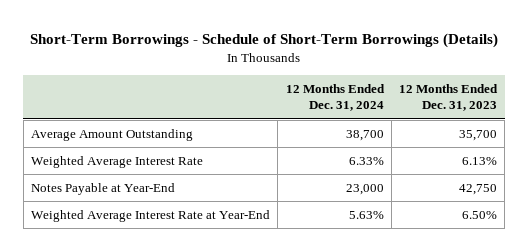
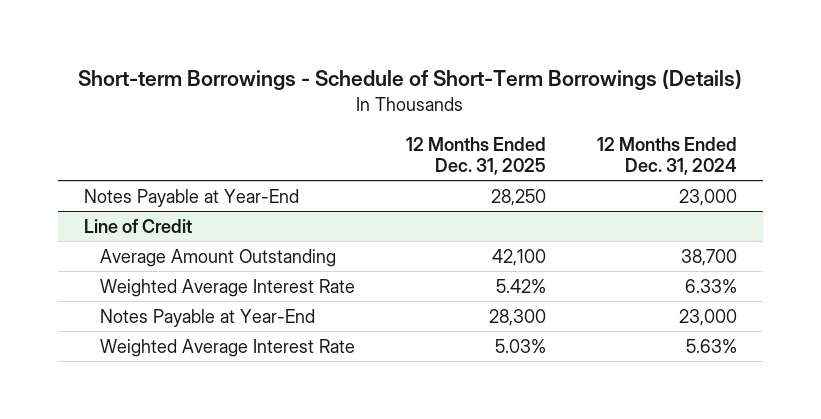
[30,32,499,48] Short-Term Borrowings - Schedule of Short-Term Borrowings (Details) -> [78,69,743,91] Short-term Borrowings - Schedule of Short-Term Borrowings (Details)
[399,83,499,112] 12 Months Ended Dec. 31, 2023 -> none
none -> [406,136,547,175] 12 Months Ended Dec. 31, 2025
none -> [83,188,299,207] Notes Payable at Year-End
none -> [83,218,192,233] Line of Credit
[31,209,271,222] Weighted Average Interest Rate at Year-End -> [100,338,356,357] Weighted Average Interest Rate

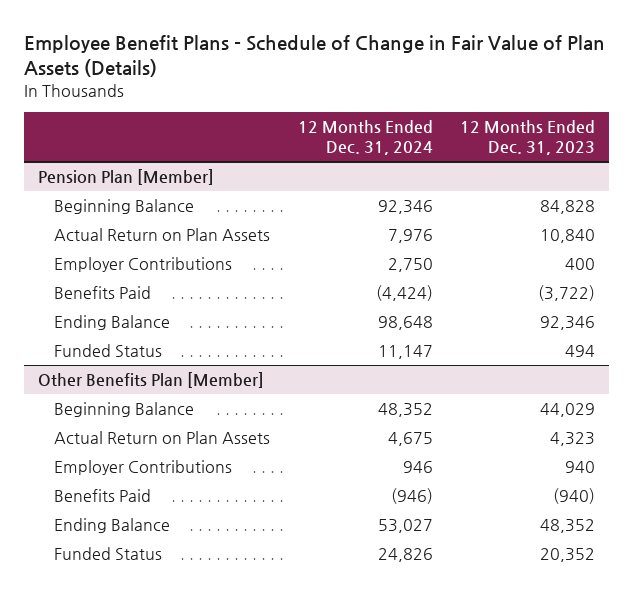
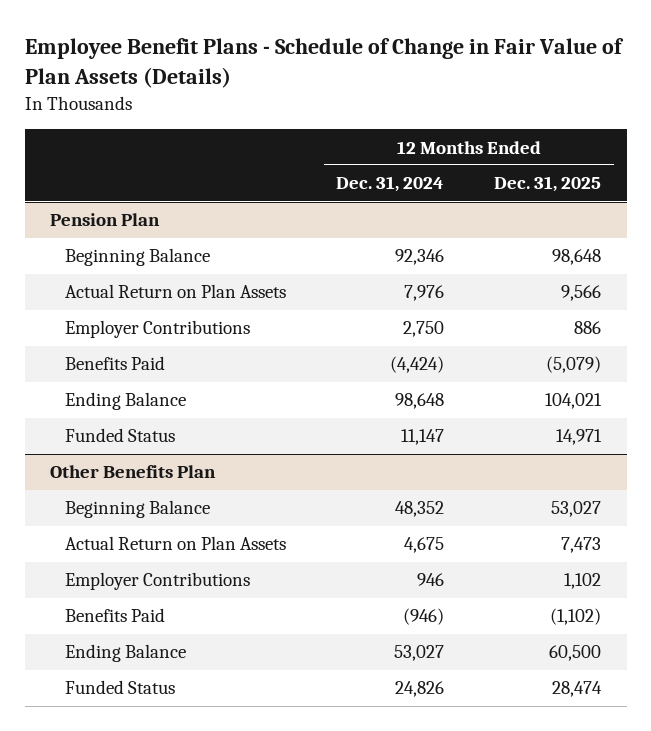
[460,120,596,156] 12 Months Ended Dec. 31, 2023 -> none
none -> [494,176,602,193] Dec. 31, 2025
[37,169,214,186] Pension Plan [Member] -> [49,213,160,227] Pension Plan
[37,372,264,389] Other Benefits Plan [Member] -> [49,465,216,479] Other Benefits Plan

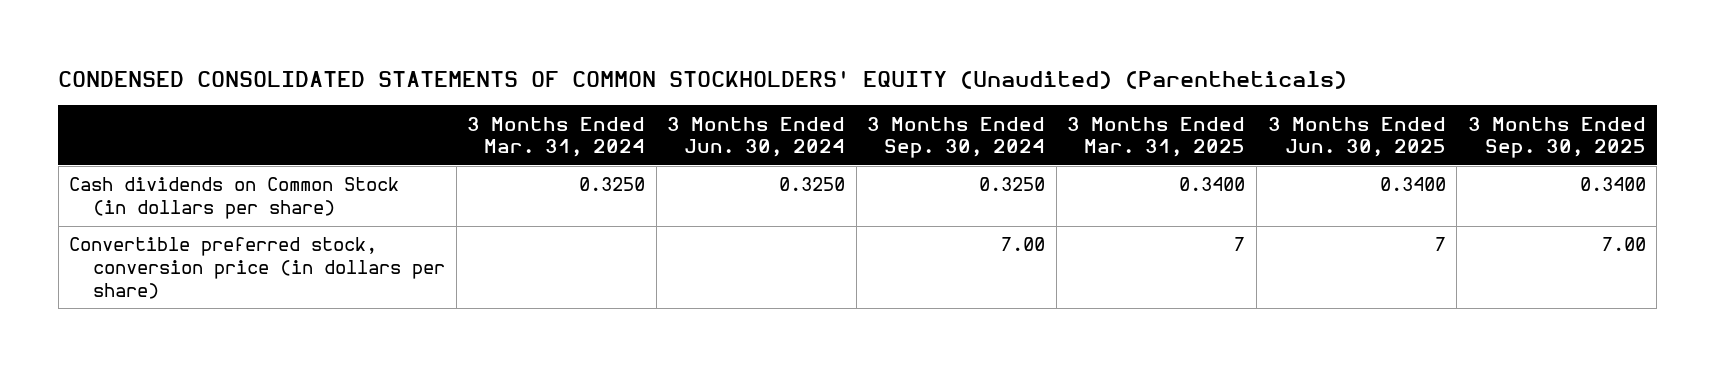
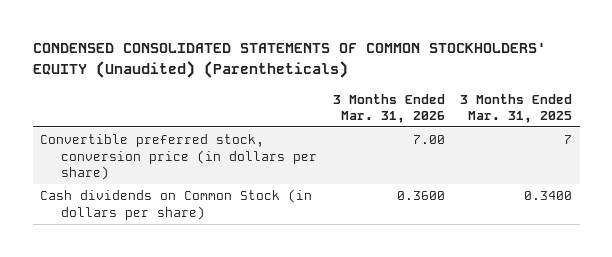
[467,116,646,158] 3 Months Ended Mar. 31, 2024 -> none
[667,116,846,158] 3 Months Ended Jun. 30, 2024 -> none
[867,116,1046,159] 3 Months Ended Sep. 30, 2024 -> none
[1267,116,1446,158] 3 Months Ended Jun. 30, 2025 -> none
[1467,116,1646,159] 3 Months Ended Sep. 30, 2025 -> none
none -> [332,93,445,123] 3 Months Ended Mar. 31, 2026
[69,177,400,220] Cash dividends on Common Stock (in dollars per share) -> [40,189,313,220] Cash dividends on Common Stock (in dollars per share)

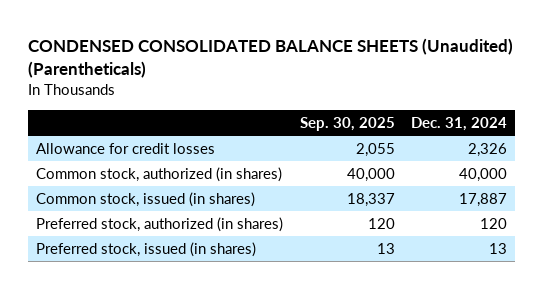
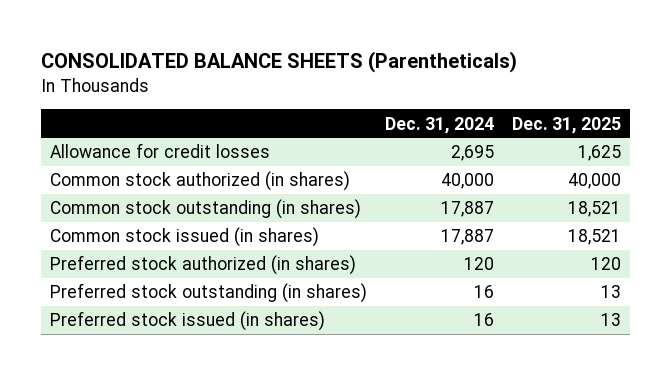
[28,37,514,78] CONDENSED CONSOLIDATED BALANCE SHEETS (Unaudited) (Parentheticals) -> [40,51,517,74] CONSOLIDATED BALANCE SHEETS (Parentheticals)
[299,117,395,132] Sep. 30, 2025 -> none
none -> [512,116,622,134] Dec. 31, 2025
[467,142,507,157] 2,326 -> [451,145,495,162] 2,695
[36,166,283,182] Common stock, authorized (in shares) -> [50,171,351,192] Common stock authorized (in shares)
none -> [50,199,362,220] Common stock outstanding (in shares)
[36,191,256,207] Common stock, issued (in shares) -> [50,227,320,248] Common stock issued (in shares)
[36,216,284,232] Preferred stock, authorized (in shares) -> [50,255,357,276] Preferred stock authorized (in shares)
none -> [50,283,368,304] Preferred stock outstanding (in shares)
[36,241,257,257] Preferred stock, issued (in shares) -> [50,311,326,332] Preferred stock issued (in shares)
[488,242,507,254] 13 -> [474,313,495,327] 16

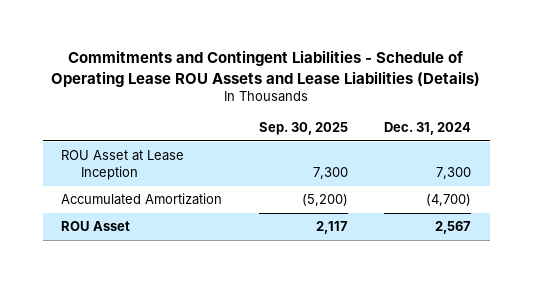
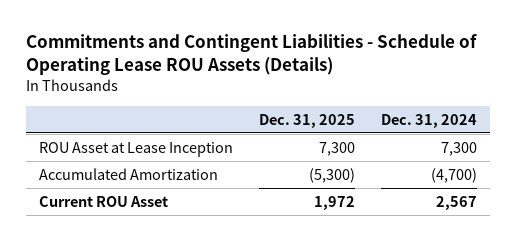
[51,50,481,87] Commitments and Contingent Liabilities - Schedule of Operating Lease ROU Assets and Lease Liabilities (Details) -> [25,34,477,76] Commitments and Contingent Liabilities - Schedule of Operating Lease ROU Assets (Details)
[258,122,348,136] Sep. 30, 2025 -> none
none -> [258,113,355,128] Dec. 31, 2025
[61,221,131,232] ROU Asset -> [38,195,168,207] Current ROU Asset

